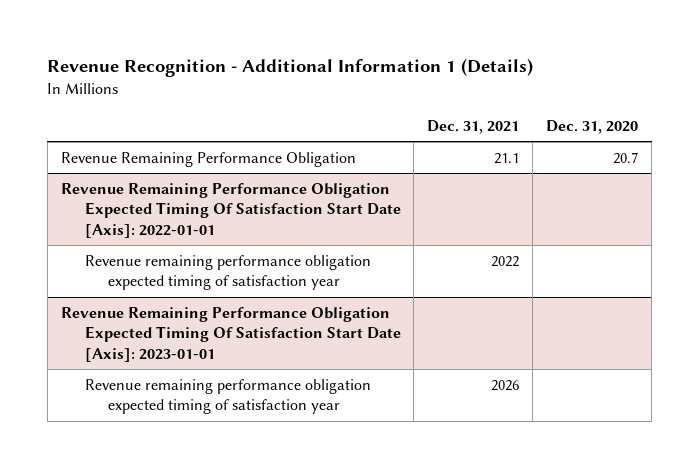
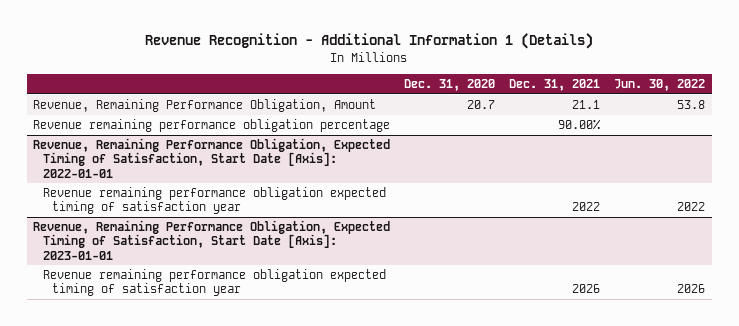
none -> [614,79,706,92] Jun. 30, 2022
[60,151,356,167] Revenue Remaining Performance Obligation -> [33,99,377,113] Revenue, Remaining Performance Obligation, Amount
none -> [33,119,391,133] Revenue remaining performance obligation percentage
[60,182,401,238] Revenue Remaining Performance Obligation Expected Timing Of Satisfaction Start Date [Axis]: 2022-01-01 -> [33,138,391,178] Revenue, Remaining Performance Obligation, Expected Timing of Satisfaction, Start Date [Axis]: 2022-01-01
[60,306,401,362] Revenue Remaining Performance Obligation Expected Timing Of Satisfaction Start Date [Axis]: 2023-01-01 -> [33,220,391,260] Revenue, Remaining Performance Obligation, Expected Timing of Satisfaction, Start Date [Axis]: 2023-01-01

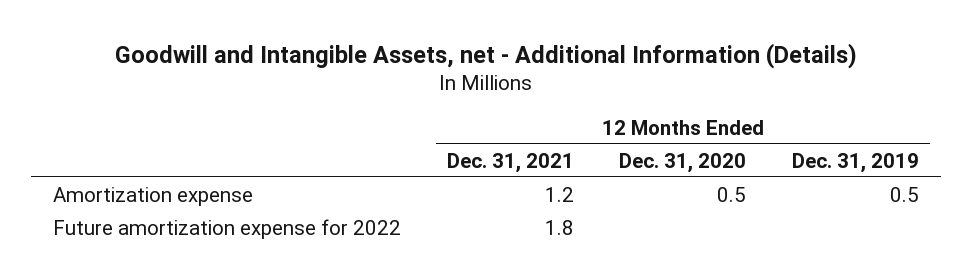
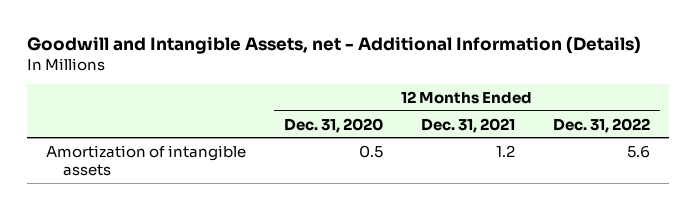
[791,152,919,173] Dec. 31, 2019 -> none
none -> [553,117,651,133] Dec. 31, 2022
[53,218,402,239] Future amortization expense for 2022 -> none
[53,186,254,206] Amortization expense -> [45,144,246,176] Amortization of intangible assets

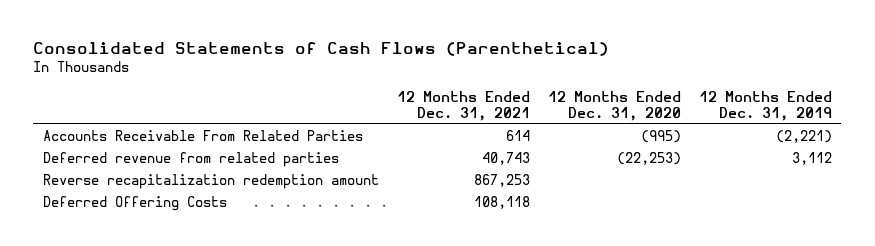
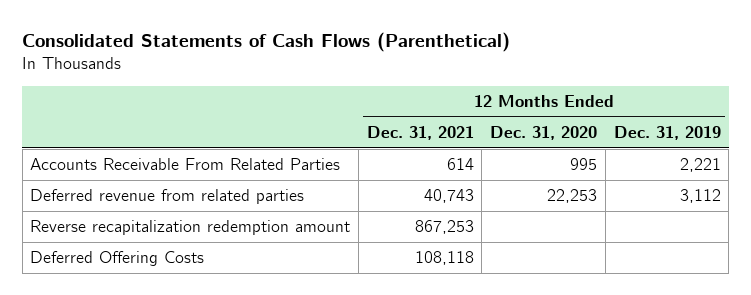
[641,130,682,144] (995) -> [570,158,598,171] 995
[776,130,833,144] (2,221) -> [679,158,721,173] 2,221
[617,152,682,166] (22,253) -> [547,189,598,204] 22,253

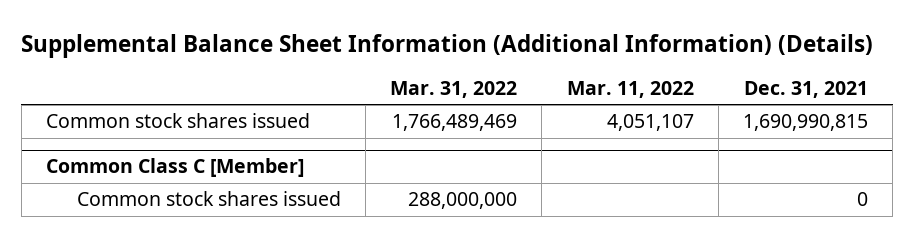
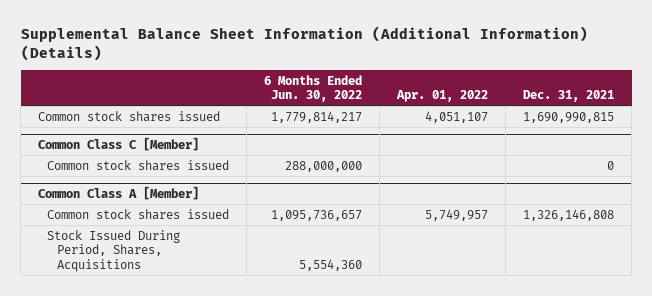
[390,81,518,99] Mar. 31, 2022 -> none
[566,81,694,99] Mar. 11, 2022 -> none
none -> [264,74,363,103] 6 Months Ended Jun. 30, 2022
none -> [396,90,489,103] Apr. 01, 2022
none -> [38,185,200,200] Common Class A [Member]
none -> [47,208,230,220] Common stock shares issued
none -> [47,229,181,272] Stock Issued During Period, Shares, Acquisitions

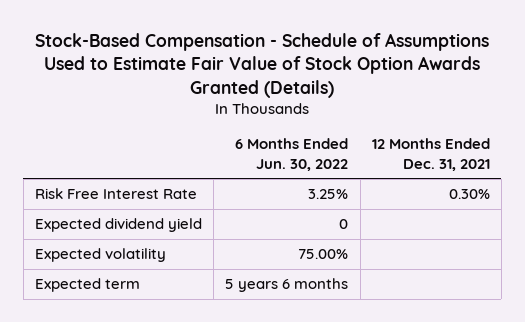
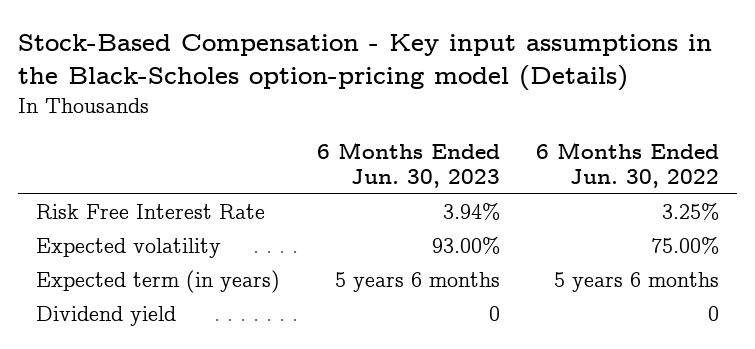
[35,32,490,98] Stock-Based Compensation - Schedule of Assumptions Used to Estimate Fair Value of Stock Option Awards Granted (Details) -> [17,33,712,92] Stock-Based Compensation - Key input assumptions in the Black-Scholes option-pricing model (Details)
[371,138,490,171] 12 Months Ended Dec. 31, 2021 -> none
none -> [316,141,500,189] 6 Months Ended Jun. 30, 2023
[35,218,203,233] Expected dividend yield -> none
[35,278,141,293] Expected term -> [35,270,280,294] Expected term (in years)
none -> [35,306,176,327] Dividend yield

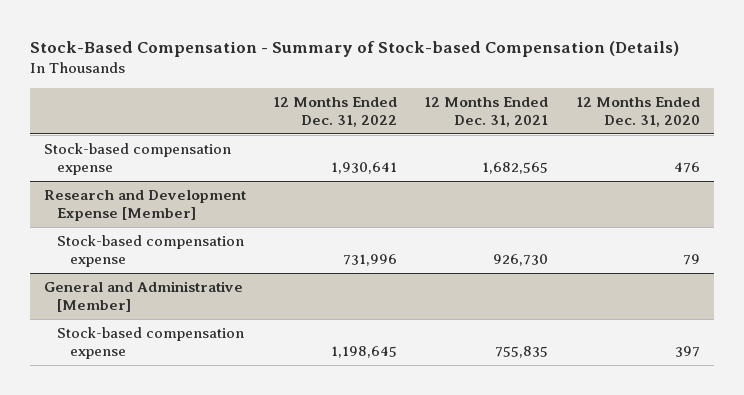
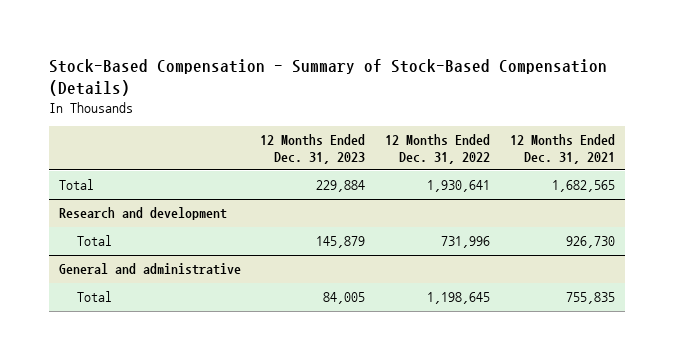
[29,40,679,57] Stock-Based Compensation - Summary of Stock-based Compensation (Details) -> [48,58,607,96] Stock-Based Compensation - Summary of Stock-Based Compensation (Details)
[575,96,700,127] 12 Months Ended Dec. 31, 2020 -> none
none -> [260,134,366,164] 12 Months Ended Dec. 31, 2023
[43,143,231,176] Stock-based compensation expense -> [58,179,94,191] Total
[43,190,246,222] Research and Development Expense [Member] -> [58,207,227,221] Research and development
[56,235,244,268] Stock-based compensation expense -> [77,235,113,247] Total
[43,281,243,313] General and Administrative [Member] -> [58,263,241,276] General and administrative
[56,327,244,360] Stock-based compensation expense -> [77,291,113,303] Total

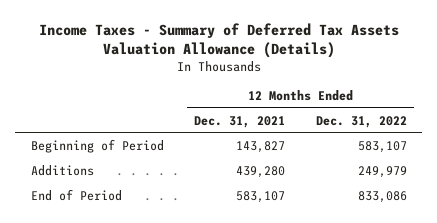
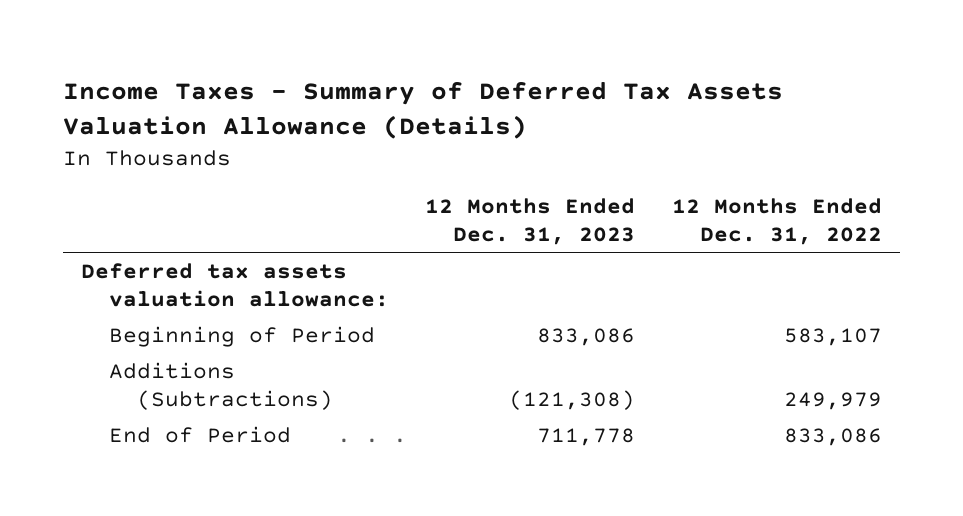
[194,115,286,128] Dec. 31, 2021 -> none
none -> [425,197,636,246] 12 Months Ended Dec. 31, 2023
none -> [81,262,390,308] Deferred tax assets valuation allowance:
[30,164,94,176] Additions -> [109,361,334,411] Additions (Subtractions)

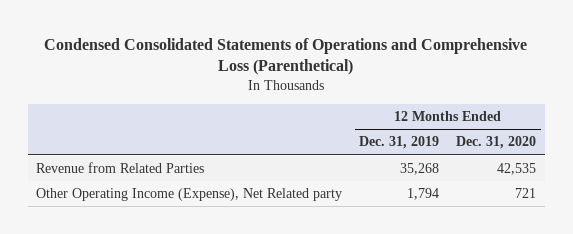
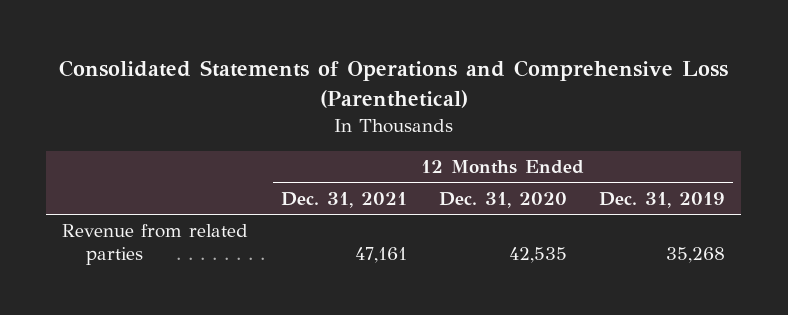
[44,37,528,76] Condensed Consolidated Statements of Operations and Comprehensive Loss (Parenthetical) -> [58,60,728,108] Consolidated Statements of Operations and Comprehensive Loss (Parenthetical)
none -> [280,192,407,209] Dec. 31, 2021
[36,188,343,202] Other Operating Income (Expense), Net Related party -> none
[36,162,205,174] Revenue from Related Parties -> [62,224,249,265] Revenue from related parties

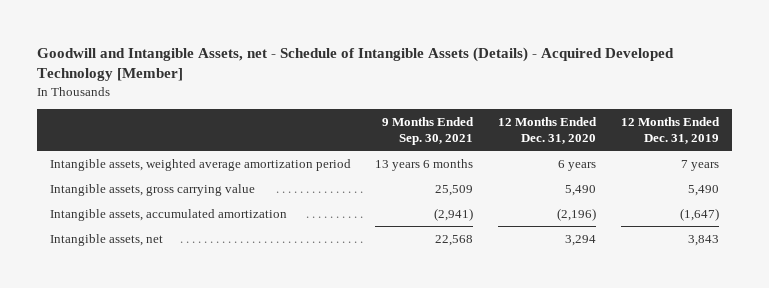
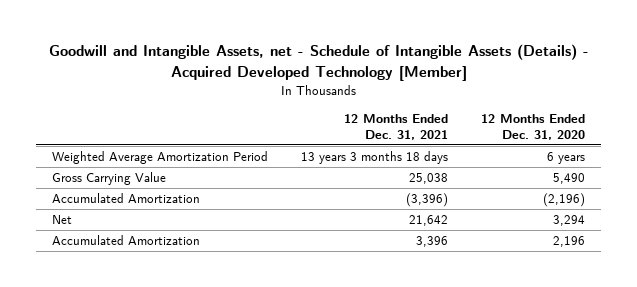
[382,116,475,146] 9 Months Ended Sep. 30, 2021 -> none
[621,116,721,145] 12 Months Ended Dec. 31, 2019 -> none
none -> [344,113,449,140] 12 Months Ended Dec. 31, 2021
[49,158,351,171] Intangible assets, weighted average amortization period -> [52,151,269,165] Weighted Average Amortization Period
[49,183,255,196] Intangible assets, gross carrying value -> [52,172,167,186] Gross Carrying Value
[49,208,287,221] Intangible assets, accumulated amortization -> [52,193,201,204] Accumulated Amortization
[49,233,163,246] Intangible assets, net -> [52,215,73,225] Net
none -> [52,235,201,246] Accumulated Amortization

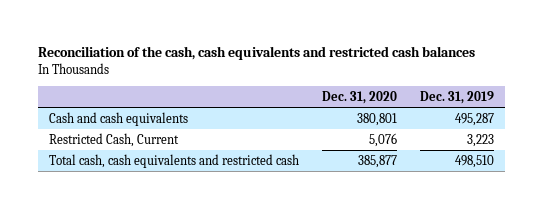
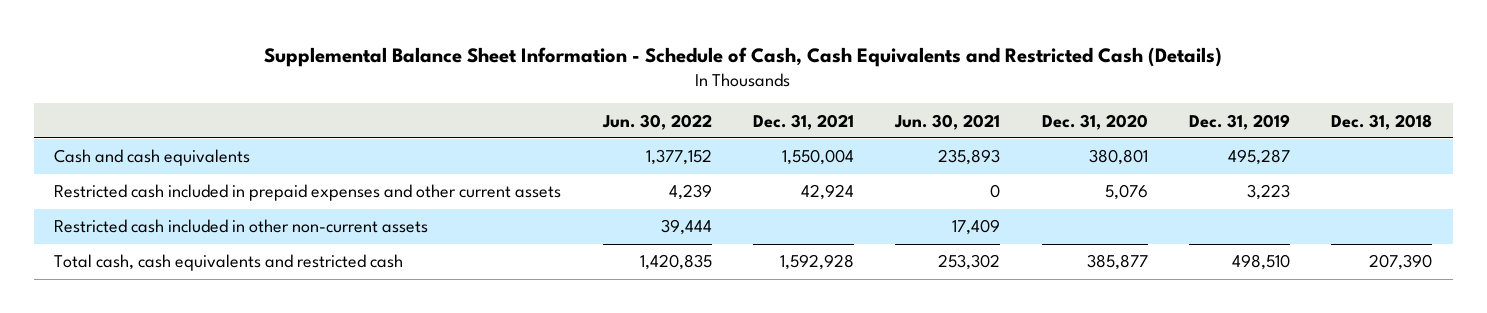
[38,46,476,61] Reconciliation of the cash, cash equivalents and restricted cash balances -> [264,46,1223,67] Supplemental Balance Sheet Information - Schedule of Cash, Cash Equivalents and Restricted Cash (Details)
none -> [601,113,712,130] Jun. 30, 2022
none -> [753,113,855,130] Dec. 31, 2021
none -> [894,113,1001,130] Jun. 30, 2021
none -> [1331,113,1433,130] Dec. 31, 2018
[49,132,180,147] Restricted Cash, Current -> [54,184,562,202] Restricted cash included in prepaid expenses and other current assets
none -> [54,219,429,234] Restricted cash included in other non-current assets

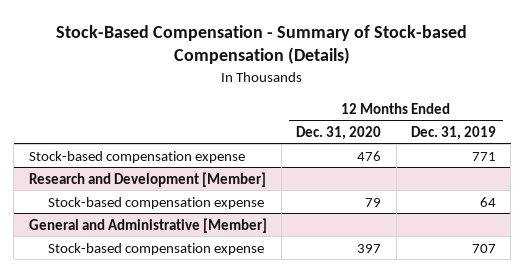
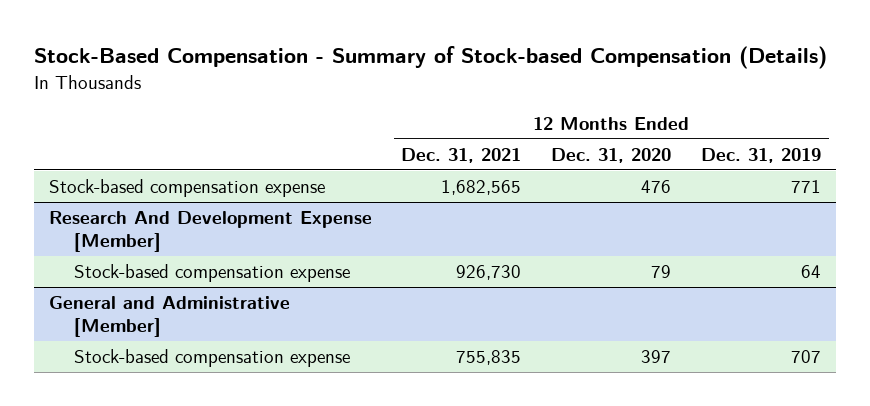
none -> [401,147,522,163] Dec. 31, 2021
[28,171,266,187] Research and Development [Member] -> [48,211,372,253] Research And Development Expense [Member]

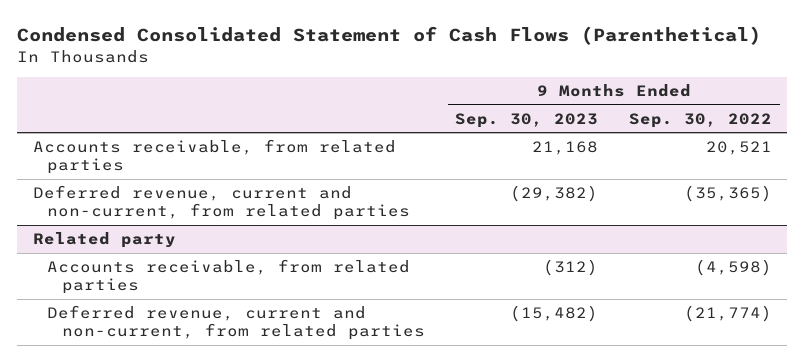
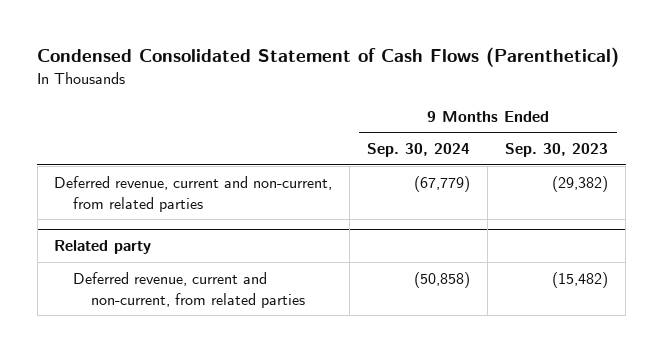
[628,112,772,128] Sep. 30, 2022 -> none
none -> [367,143,471,158] Sep. 30, 2024
[32,139,396,175] Accounts receivable, from related parties -> none
[47,259,411,295] Accounts receivable, from related parties -> none

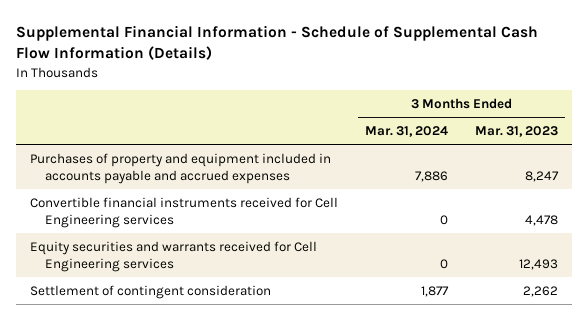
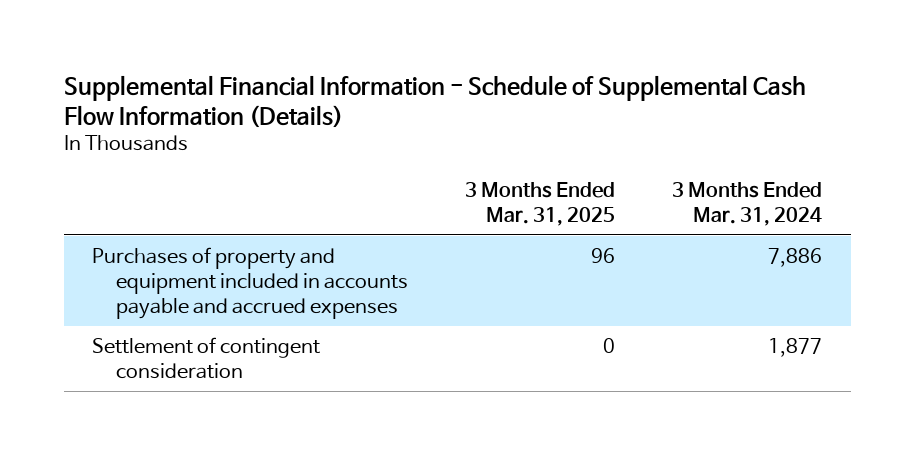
[475,125,559,137] Mar. 31, 2023 -> none
none -> [465,181,616,226] 3 Months Ended Mar. 31, 2025
[29,196,338,228] Convertible financial instruments received for Cell Engineering services -> none
[29,240,317,272] Equity securities and warrants received for Cell Engineering services -> none

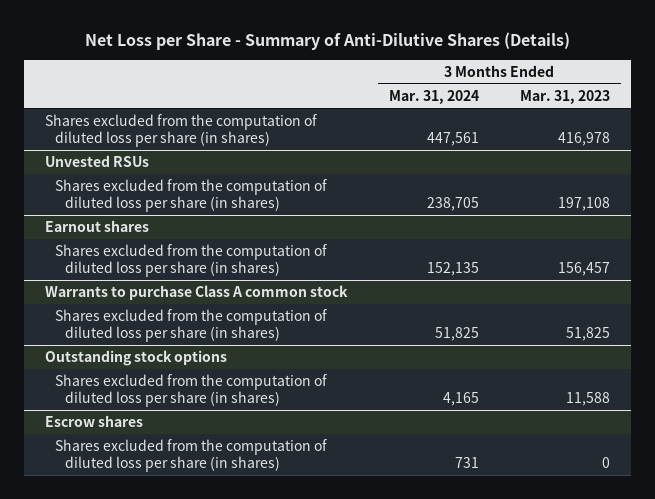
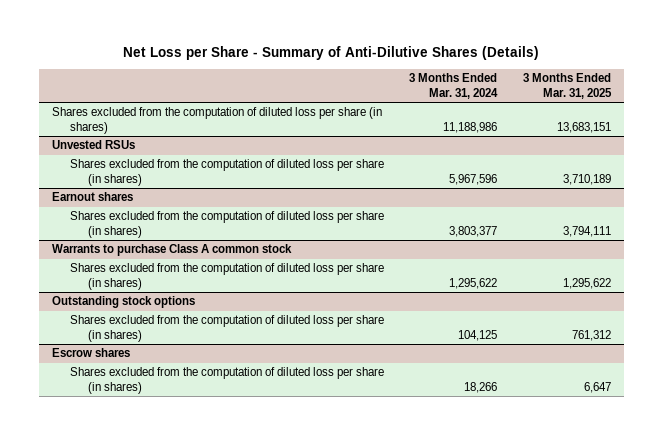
[520,89,611,104] Mar. 31, 2023 -> none
none -> [522,73,612,99] 3 Months Ended Mar. 31, 2025
[426,131,479,146] 447,561 -> [443,121,498,133] 11,188,986
[426,196,479,211] 238,705 -> [449,173,498,185] 5,967,596
[426,261,479,276] 152,135 -> [449,225,498,237] 3,803,377
[434,326,479,341] 51,825 -> [449,277,498,289] 1,295,622
[442,391,479,406] 4,165 -> [458,329,498,341] 104,125
[454,456,479,468] 731 -> [464,381,498,393] 18,266

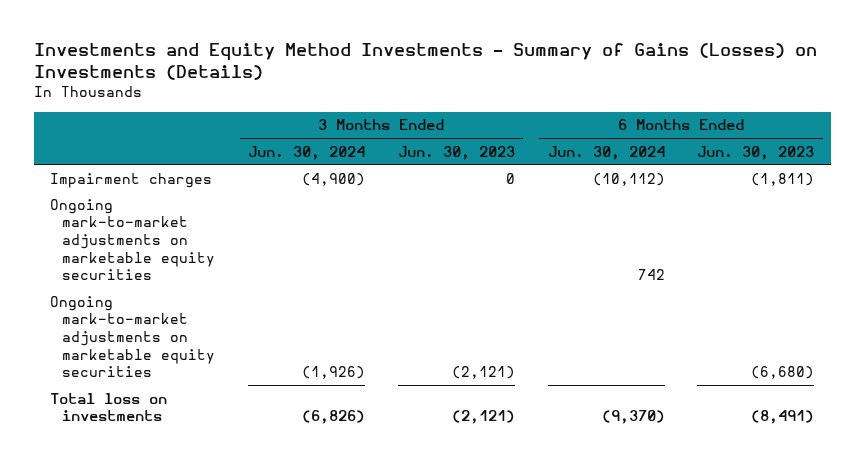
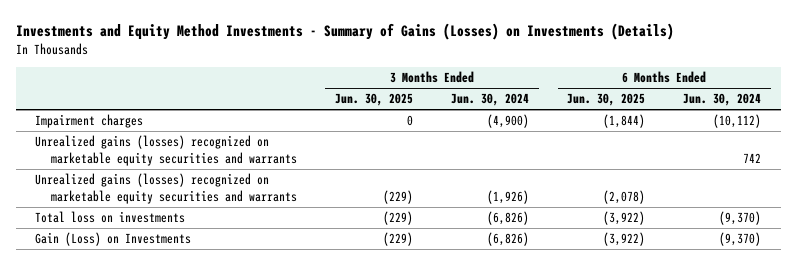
[397,145,515,160] Jun. 30, 2023 -> none
[697,145,815,160] Jun. 30, 2023 -> none
none -> [334,93,413,107] Jun. 30, 2025
none -> [567,93,646,107] Jun. 30, 2025
[50,198,216,281] Ongoing mark-to-market adjustments on marketable equity securities -> [35,135,297,166] Unrealized gains (losses) recognized on marketable equity securities and warrants
[50,295,216,378] Ongoing mark-to-market adjustments on marketable equity securities -> [35,173,297,204] Unrealized gains (losses) recognized on marketable equity securities and warrants
none -> [35,232,192,247] Gain (Loss) on Investments

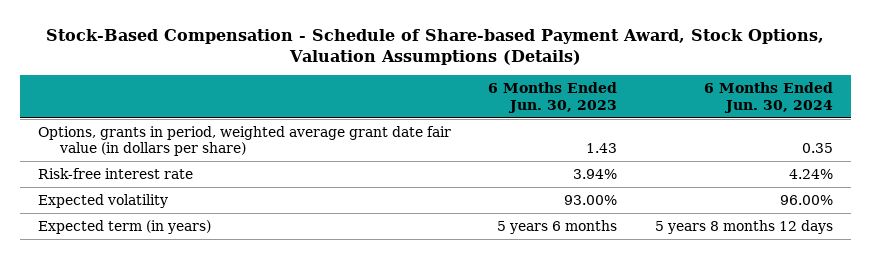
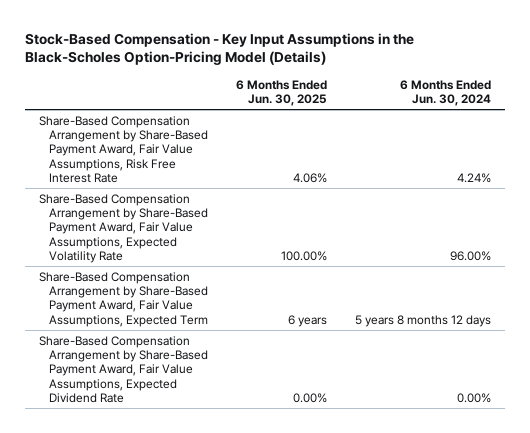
[46,28,825,65] Stock-Based Compensation - Schedule of Share-based Payment Award, Stock Options, Valuation Assumptions (Details) -> [25,32,415,66] Stock-Based Compensation - Key Input Assumptions in the Black-Scholes Option-Pricing Model (Details)
[488,82,618,113] 6 Months Ended Jun. 30, 2023 -> none
none -> [236,79,328,107] 6 Months Ended Jun. 30, 2025
[38,125,452,157] Options, grants in period, weighted average grant date fair value (in dollars per share) -> none
[38,167,194,179] Risk-free interest rate -> [39,115,209,183] Share-Based Compensation Arrangement by Share-Based Payment Award, Fair Value Assumptions, Risk Free Interest Rate
[38,193,169,208] Expected volatility -> [39,193,209,263] Share-Based Compensation Arrangement by Share-Based Payment Award, Fair Value Assumptions, Expected Volatility Rate
[38,219,212,234] Expected term (in years) -> [39,271,209,327] Share-Based Compensation Arrangement by Share-Based Payment Award, Fair Value Assumptions, Expected Term
none -> [39,335,209,403] Share-Based Compensation Arrangement by Share-Based Payment Award, Fair Value Assumptions, Expected Dividend Rate

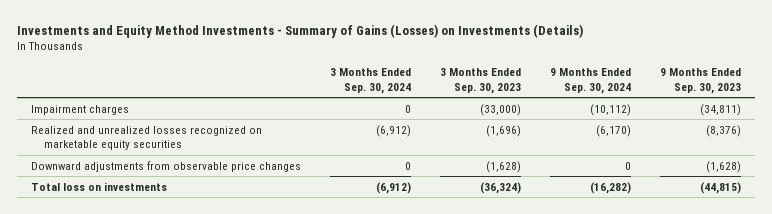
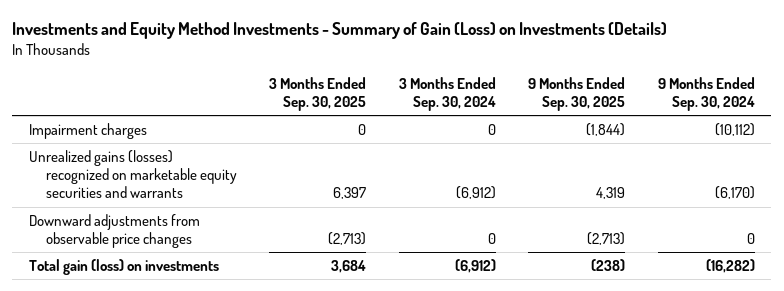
[16,23,583,38] Investments and Equity Method Investments - Summary of Gains (Losses) on Investments (Details) -> [12,22,668,40] Investments and Equity Method Investments - Summary of Gain (Loss) on Investments (Details)
[440,68,522,94] 3 Months Ended Sep. 30, 2023 -> none
[659,68,741,94] 9 Months Ended Sep. 30, 2023 -> none
none -> [269,77,367,112] 3 Months Ended Sep. 30, 2025
none -> [528,77,626,112] 9 Months Ended Sep. 30, 2025
[31,125,263,151] Realized and unrealized losses recognized on marketable equity securities -> [28,150,237,199] Unrealized gains (losses) recognized on marketable equity securities and warrants
[31,181,168,191] Total loss on investments -> [28,259,219,276] Total gain (loss) on investments

